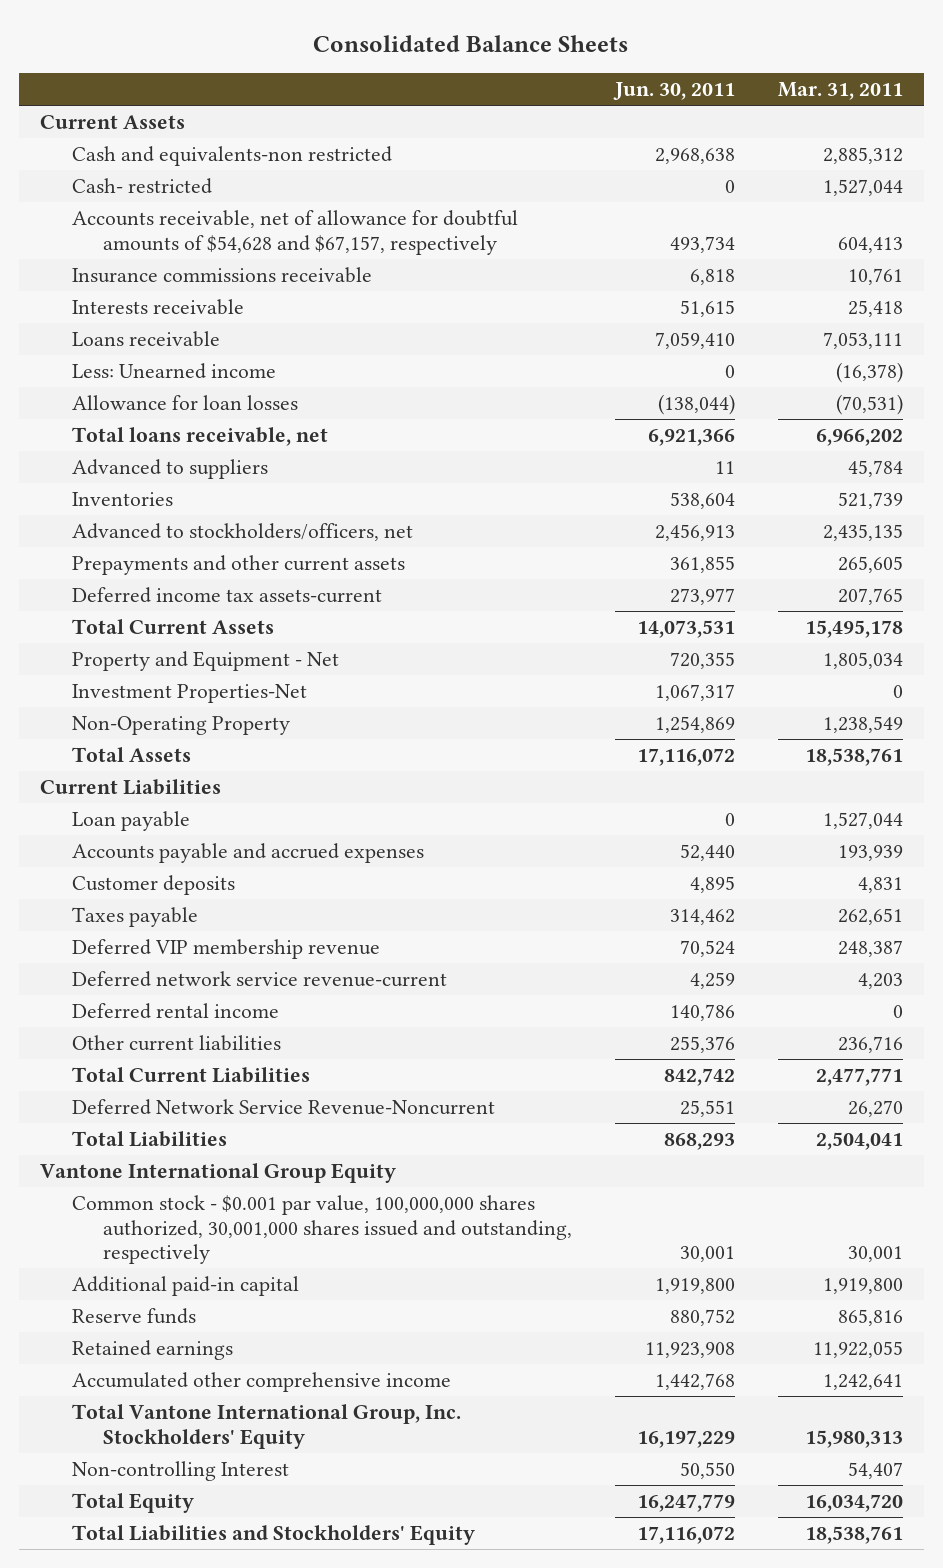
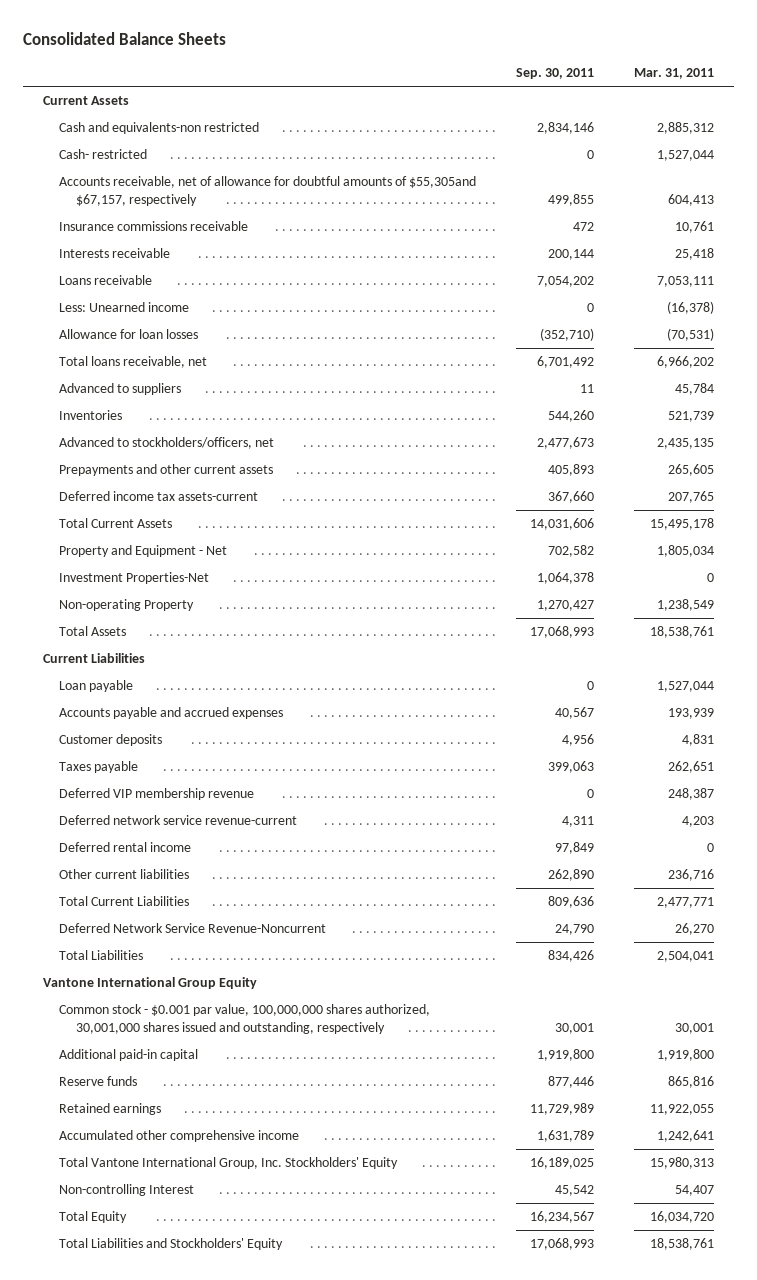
[613,81,736,100] Jun. 30, 2011 -> none
none -> [516,68,595,80] Sep. 30, 2011
[71,209,518,255] Accounts receivable, net of allowance for doubtful amounts of $54,628 and $67,157, respectively -> [59,176,477,207] Accounts receivable, net of allowance for doubtful amounts of $55,305and $67,157, respectively
[71,715,290,735] Non-Operating Property -> [59,599,195,612] Non-operating Property

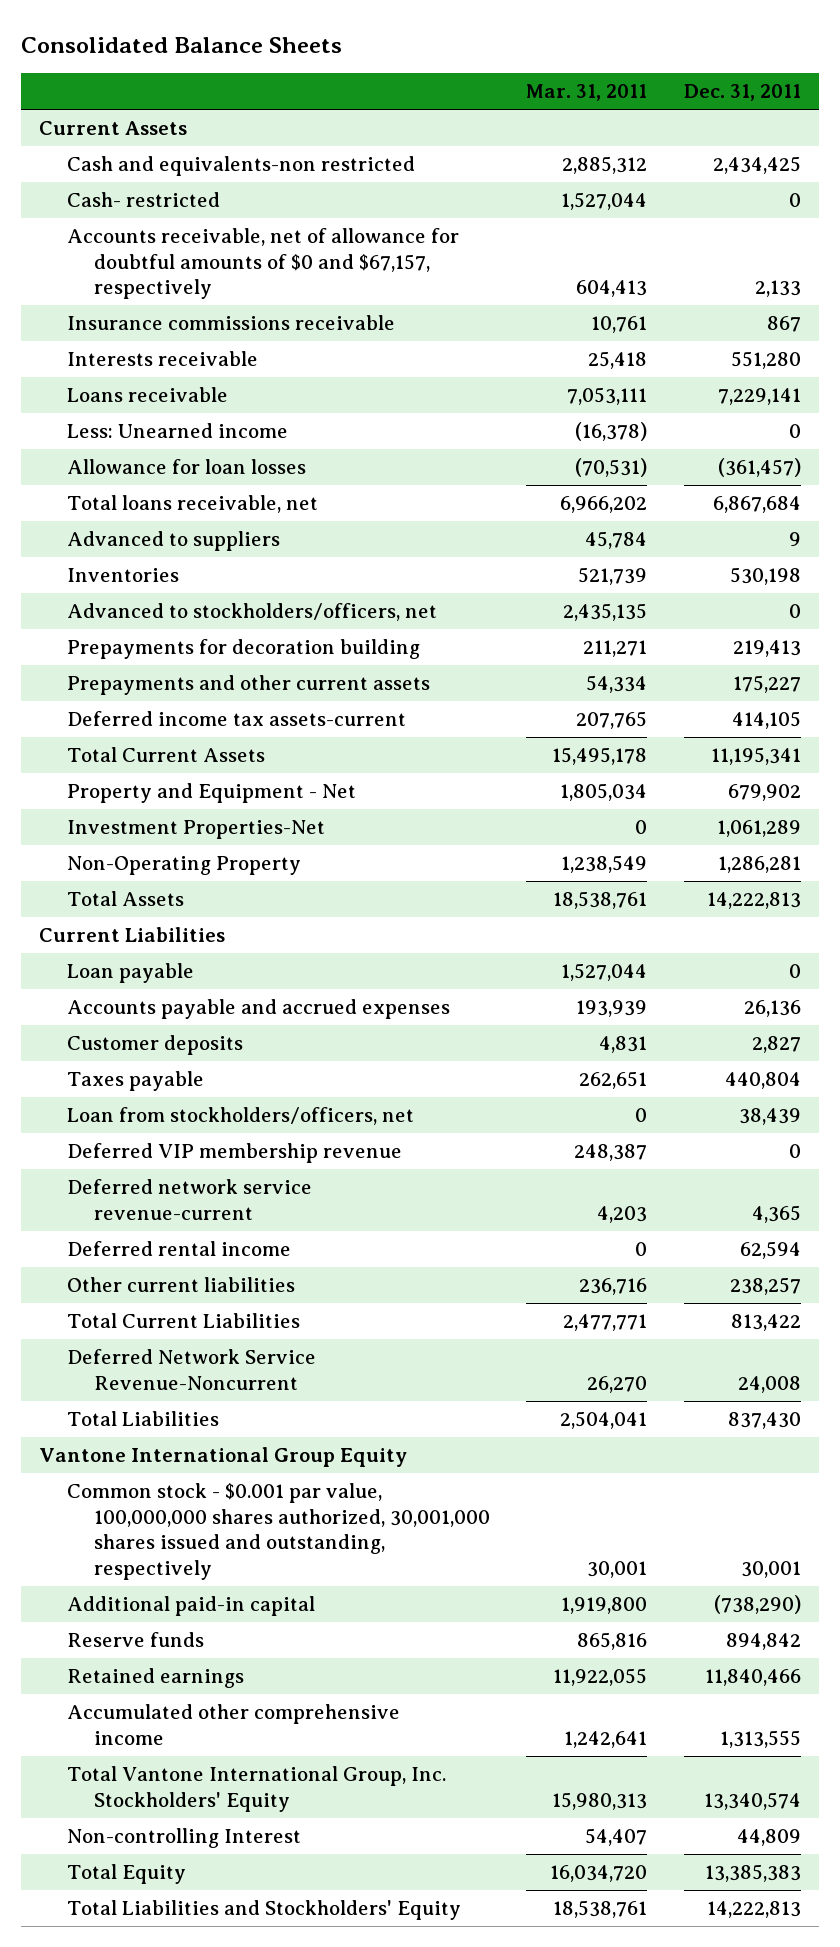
[516,68,595,80] Sep. 30, 2011 -> none
none -> [683,84,801,102] Dec. 31, 2011
[59,176,477,207] Accounts receivable, net of allowance for doubtful amounts of $55,305and $67,157, respectively -> [66,228,459,300] Accounts receivable, net of allowance for doubtful amounts of $0 and $67,157, respectively
none -> [66,639,420,660] Prepayments for decoration building
[668,464,715,477] 265,605 -> [586,675,648,694] 54,334
[59,599,195,612] Non-operating Property -> [66,856,301,876] Non-Operating Property
none -> [66,1107,414,1126] Loan from stockholders/officers, net

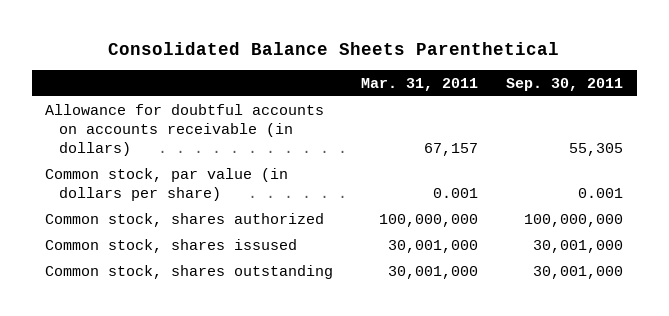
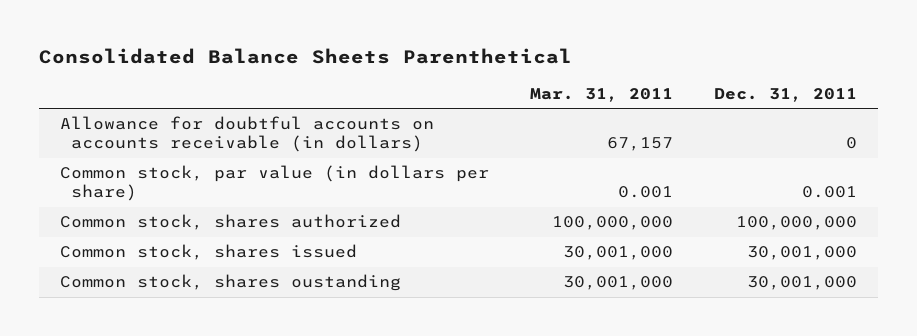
[506,78,624,92] Sep. 30, 2011 -> none
none -> [714,87,858,102] Dec. 31, 2011
[45,238,298,253] Common stock, shares issused -> [59,244,357,261] Common stock, shares issued
[45,264,334,279] Common stock, shares outstanding -> [59,274,401,292] Common stock, shares oustanding

